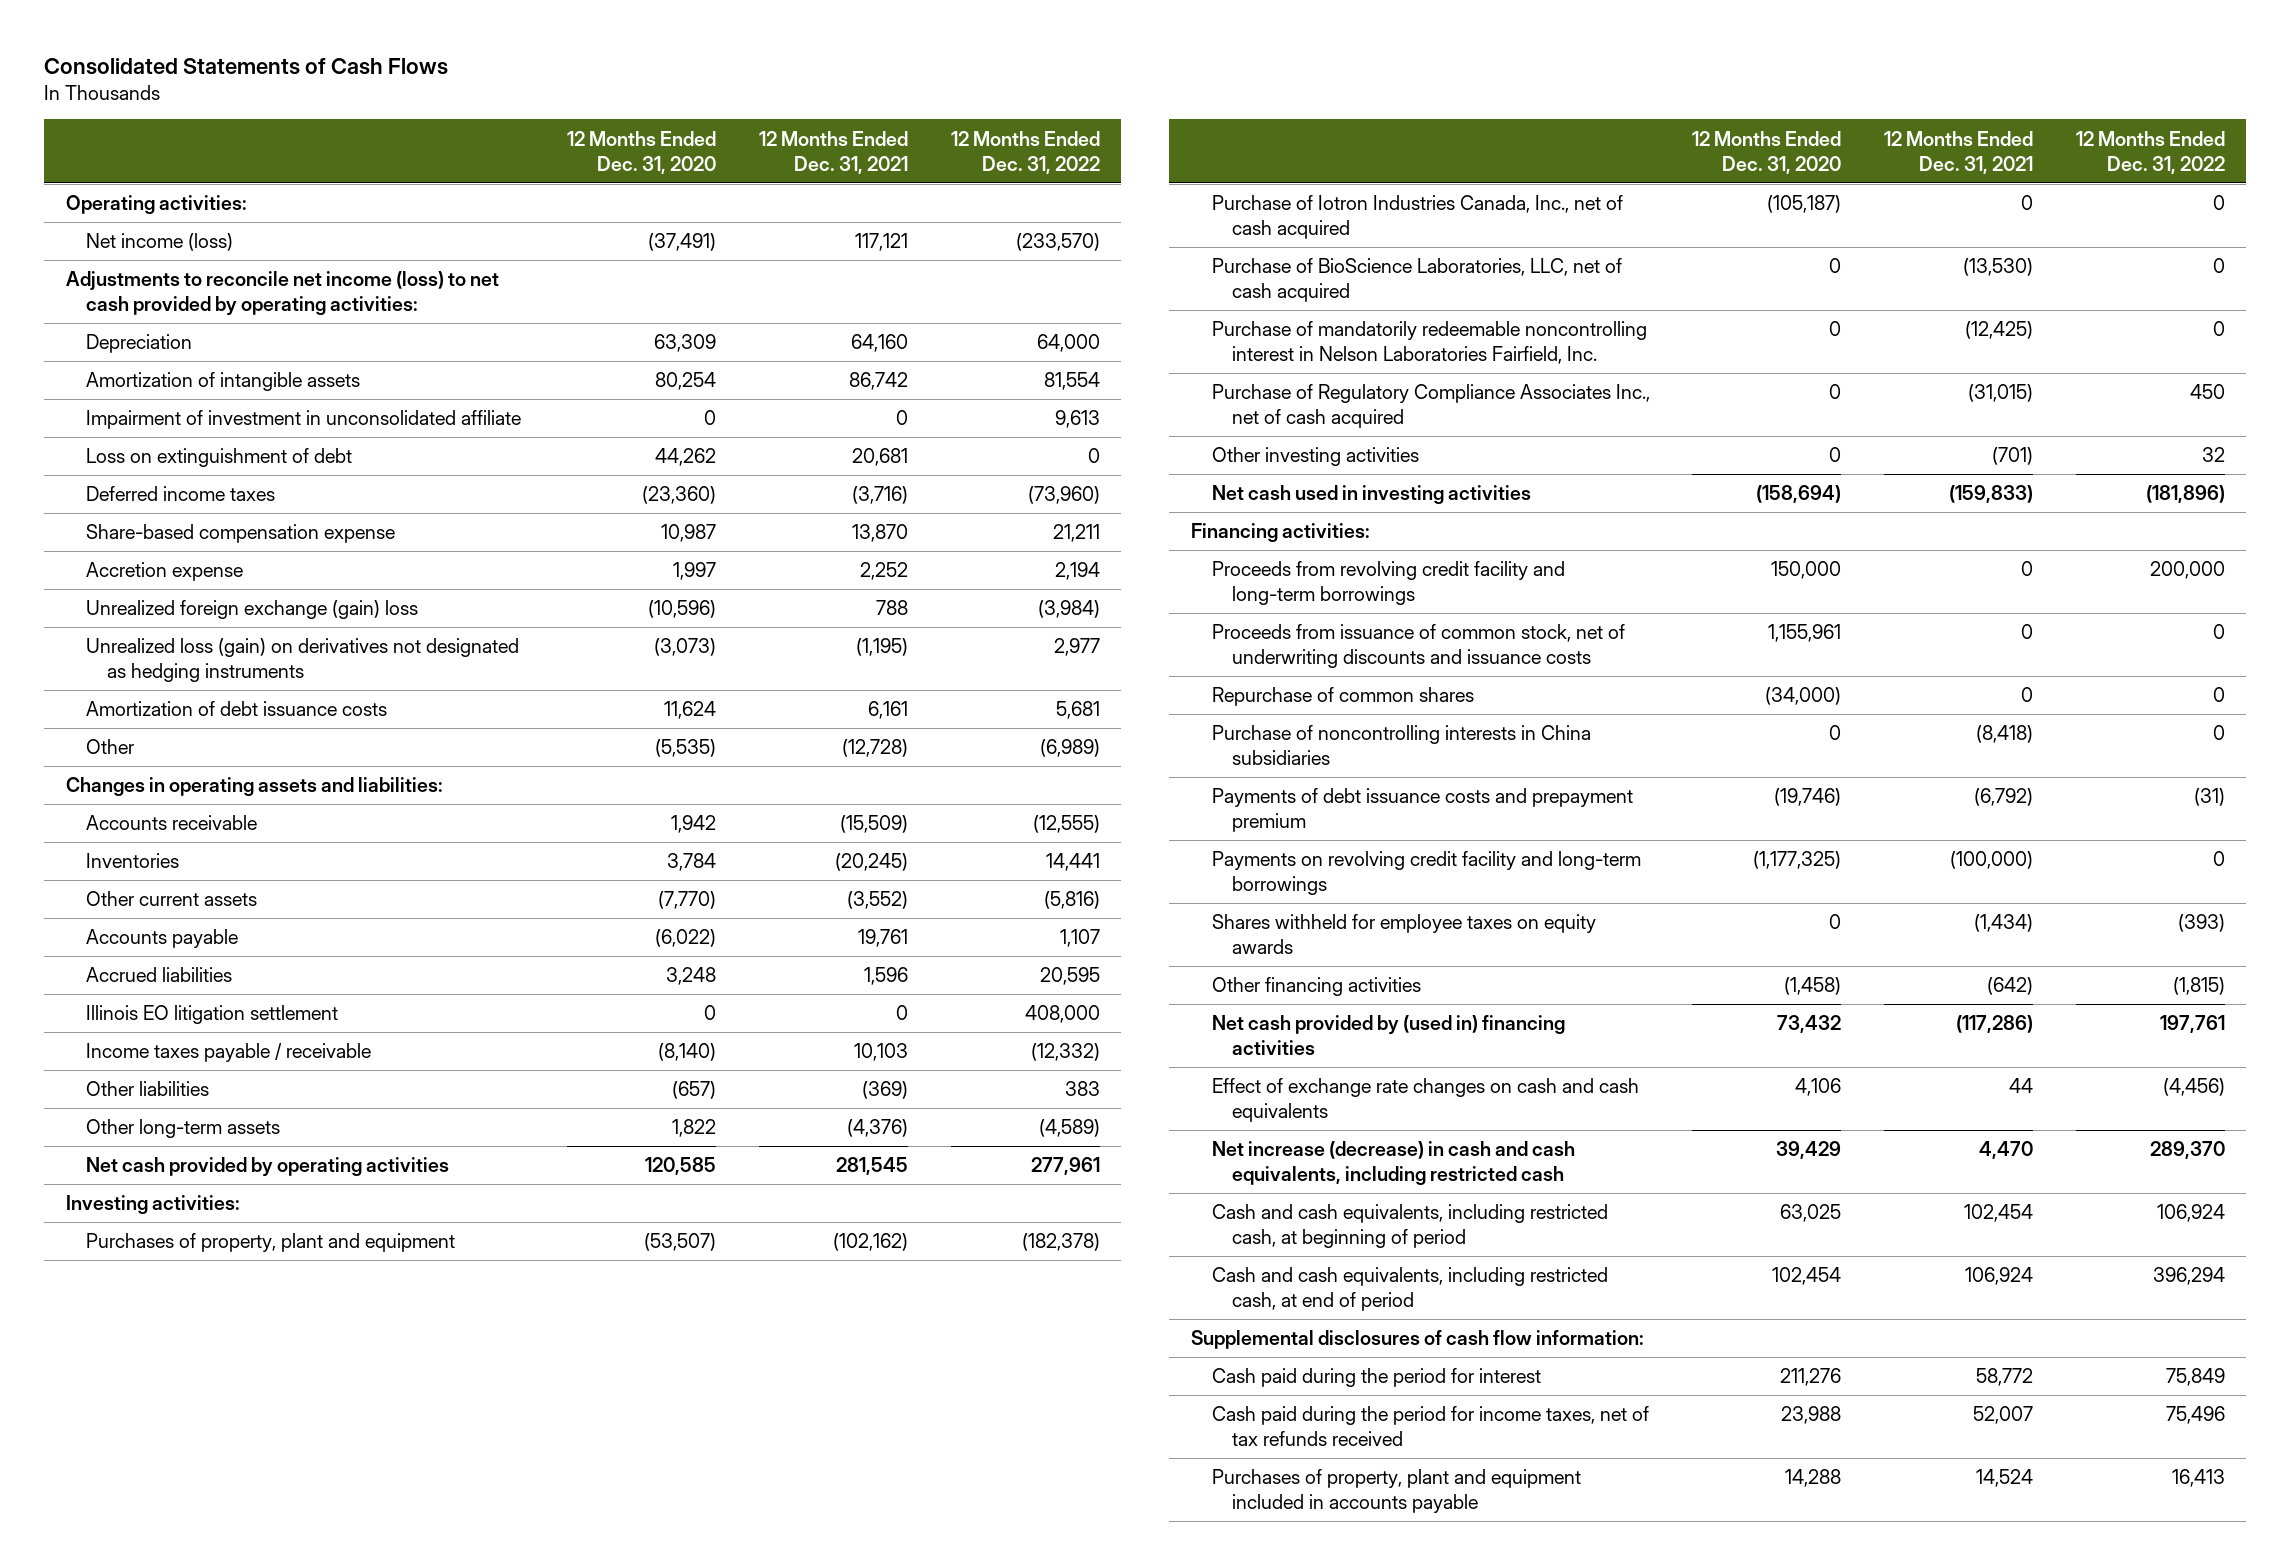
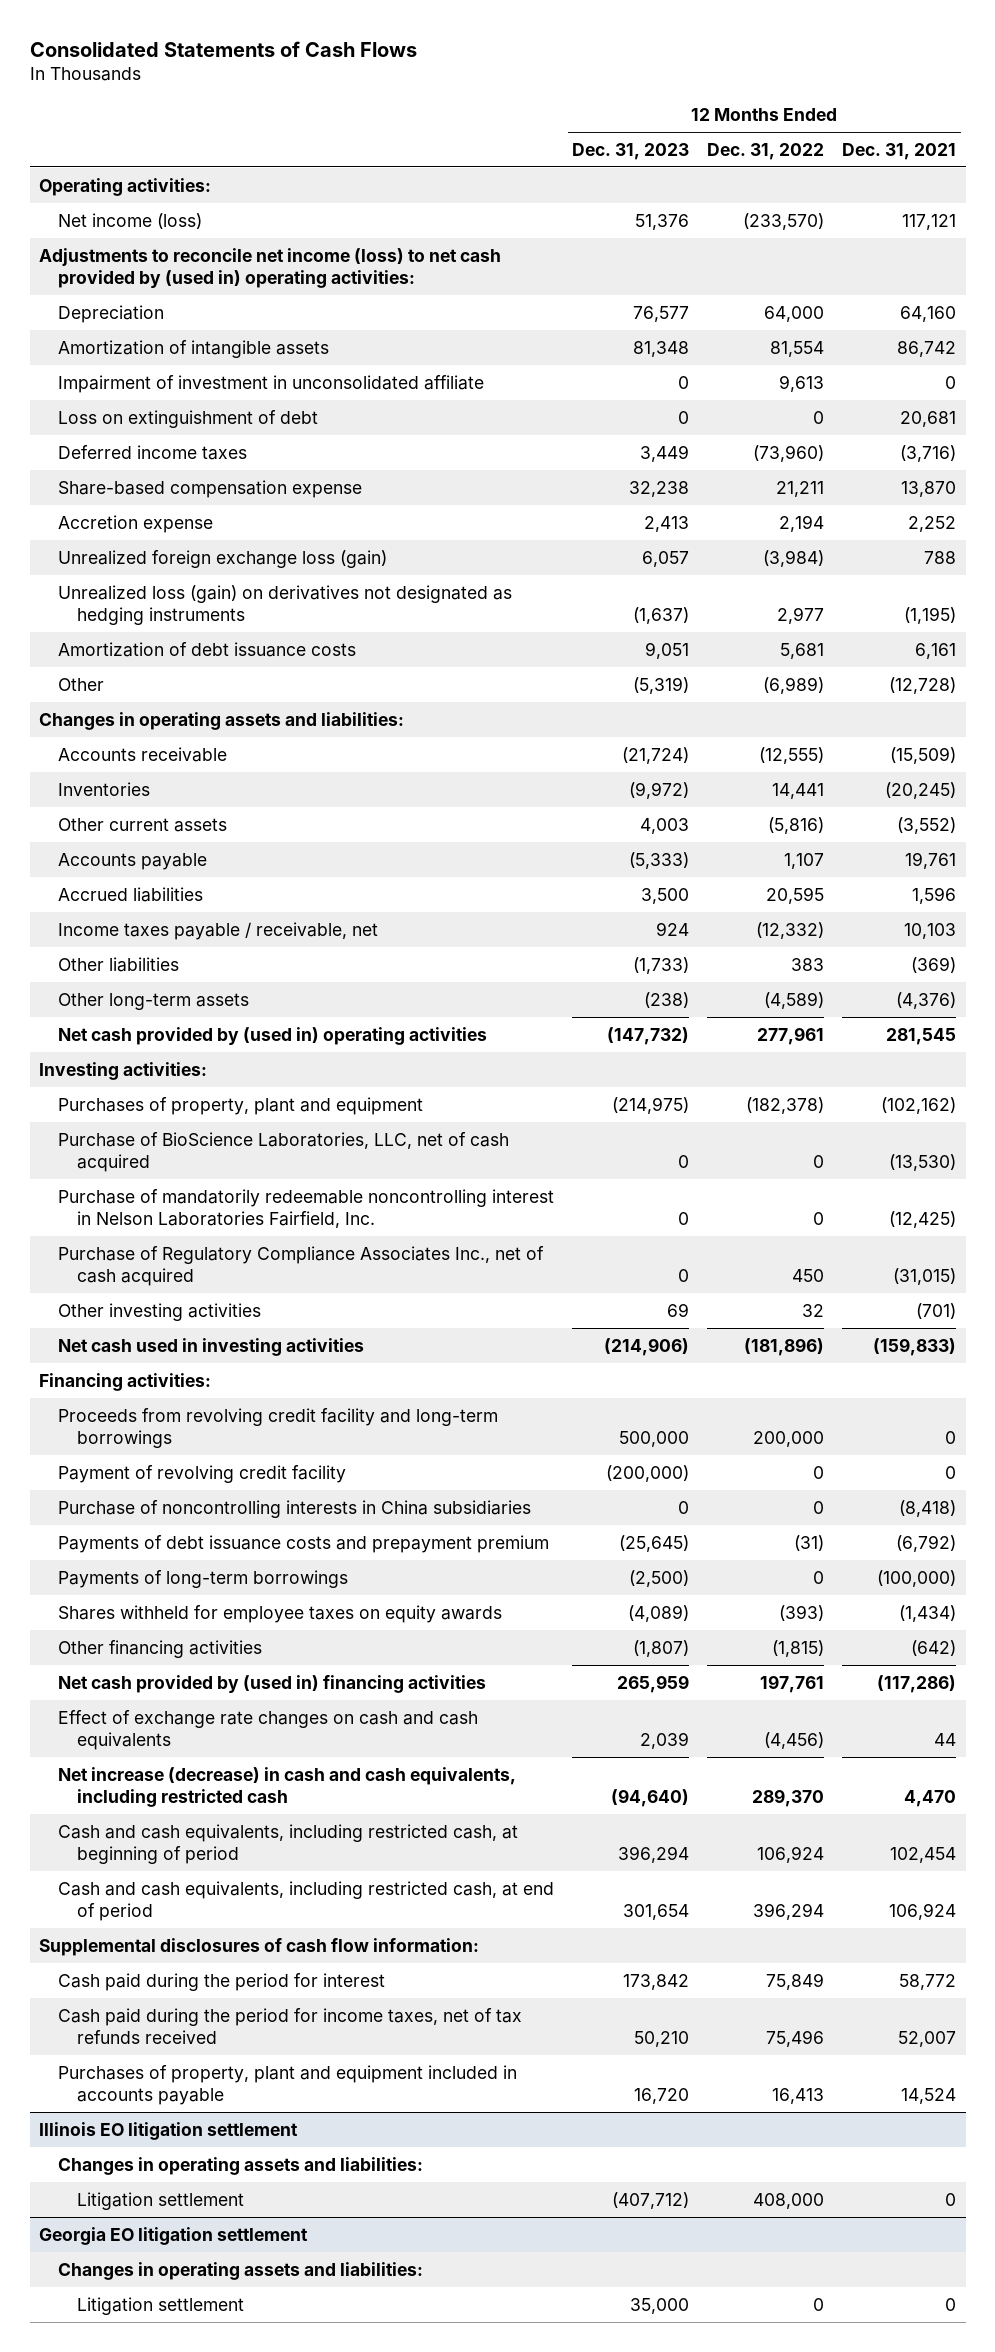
[567,130,717,174] 12 Months Ended Dec. 31, 2020 -> none
none -> [572,142,690,160] Dec. 31, 2023
[65,271,499,316] Adjustments to reconcile net income (loss) to net cash provided by operating activities: -> [38,247,501,289] Adjustments to reconcile net income (loss) to net cash provided by (used in) operating activities:
[86,600,419,620] Unrealized foreign exchange (gain) loss -> [58,549,388,568] Unrealized foreign exchange loss (gain)
[86,1005,339,1025] Illinois EO litigation settlement -> none
[86,1043,372,1063] Income taxes payable / receivable -> [58,921,379,940] Income taxes payable / receivable, net
[86,1157,450,1177] Net cash provided by operating activities -> [58,1026,488,1045] Net cash provided by (used in) operating activities
[1211,195,1623,240] Purchase of Iotron Industries Canada, Inc., net of cash acquired -> none
[1211,624,1625,669] Proceeds from issuance of common stock, net of underwriting discounts and issuance costs -> none
[1211,687,1474,707] Repurchase of common shares -> none
none -> [58,1464,347,1483] Payment of revolving credit facility
[1211,851,1641,896] Payments on revolving credit facility and long-term borrowings -> [58,1569,349,1588] Payments of long-term borrowings
none -> [38,2121,298,2140] Illinois EO litigation settlement
none -> [58,2156,424,2175] Changes in operating assets and liabilities:
none -> [77,2191,245,2210] Litigation settlement
none -> [38,2226,308,2245] Georgia EO litigation settlement
none -> [58,2261,424,2280] Changes in operating assets and liabilities:
none -> [77,2296,245,2315] Litigation settlement

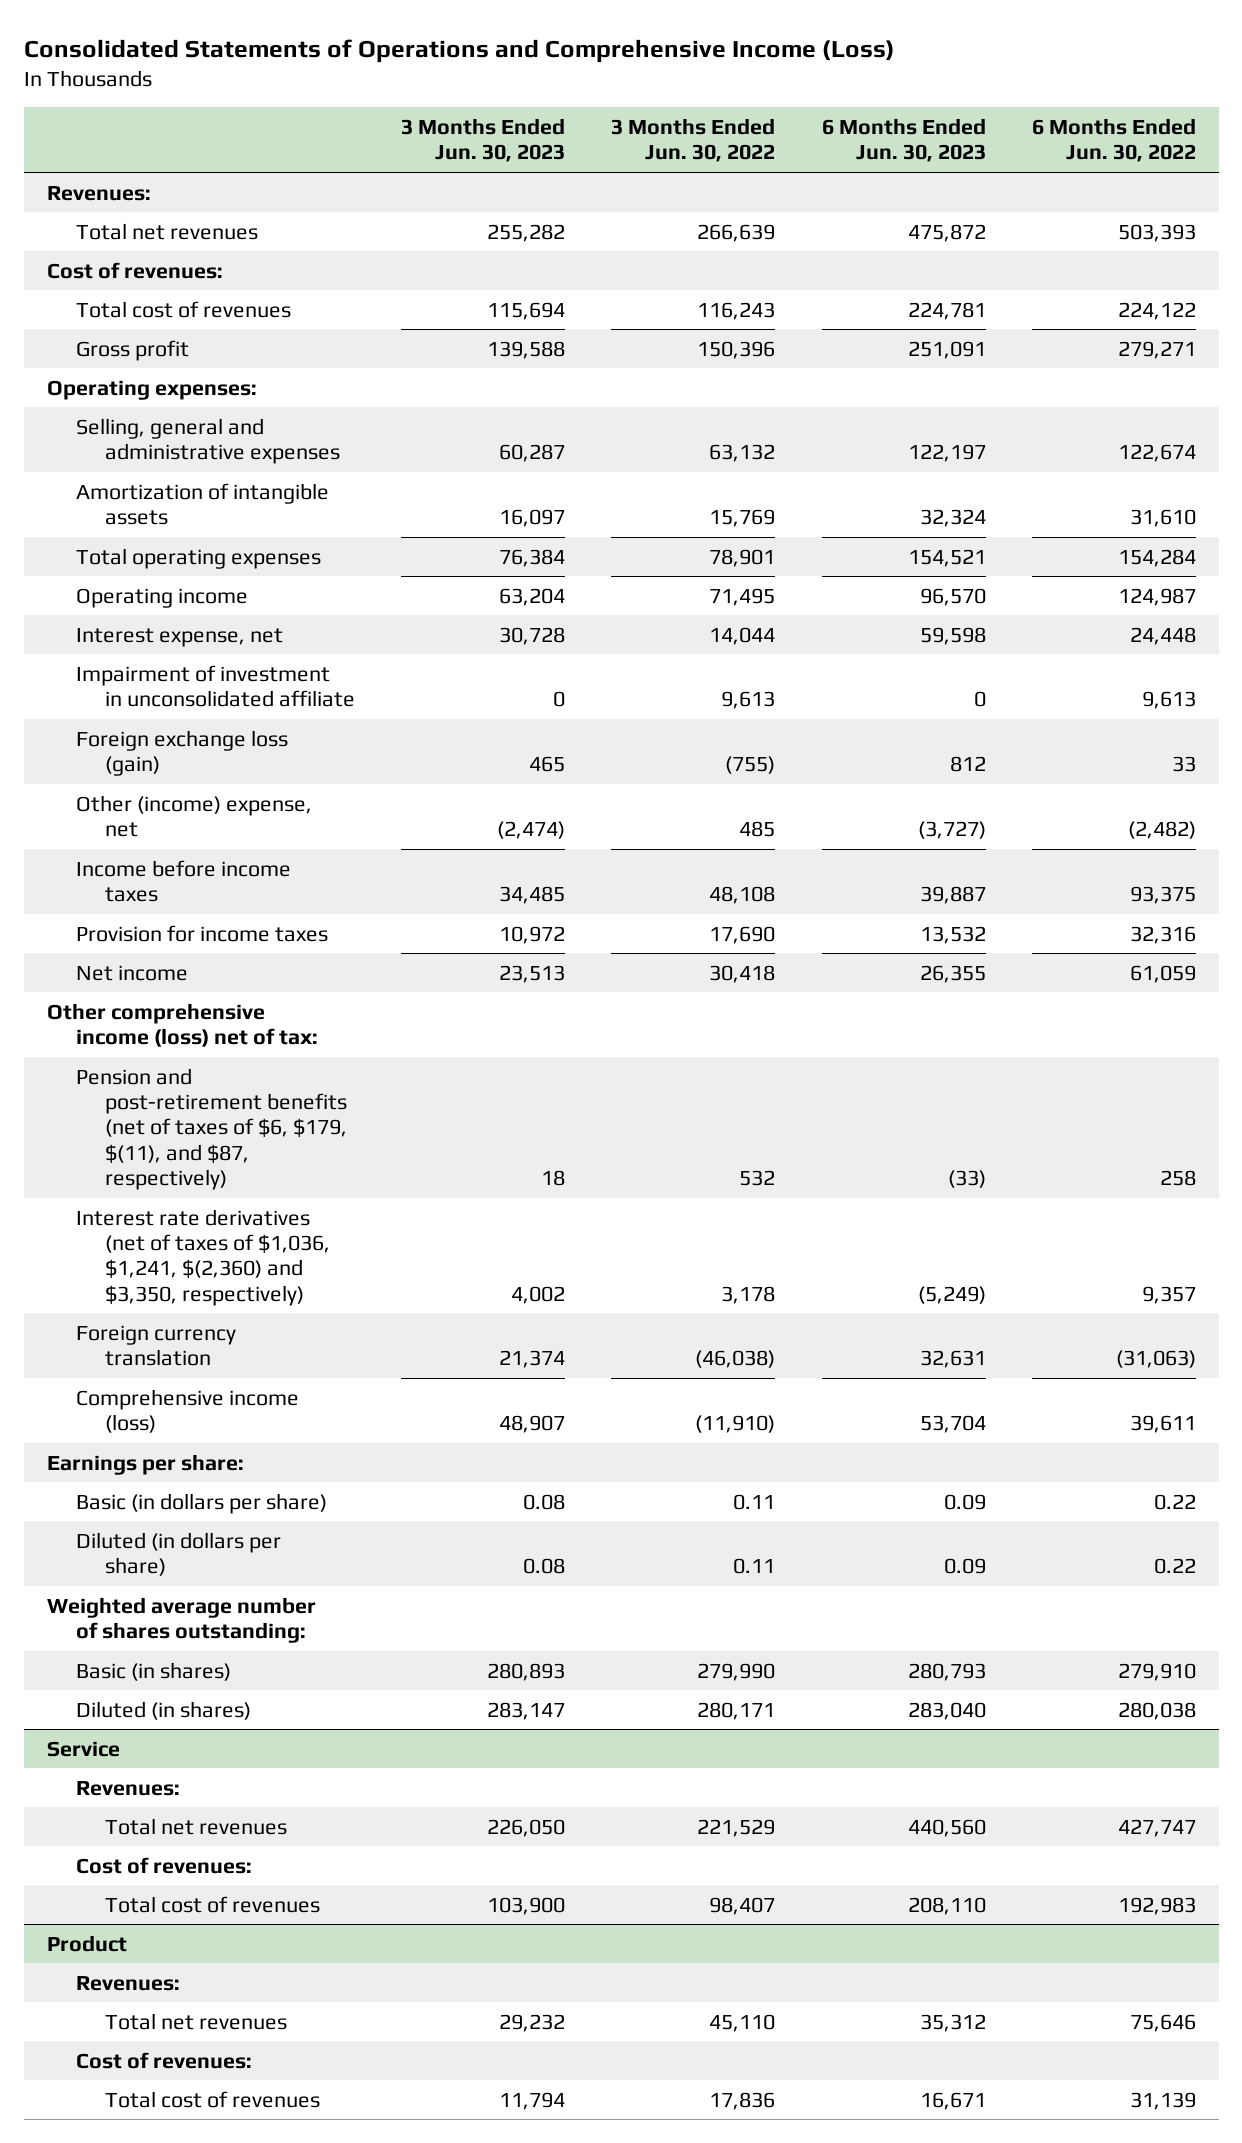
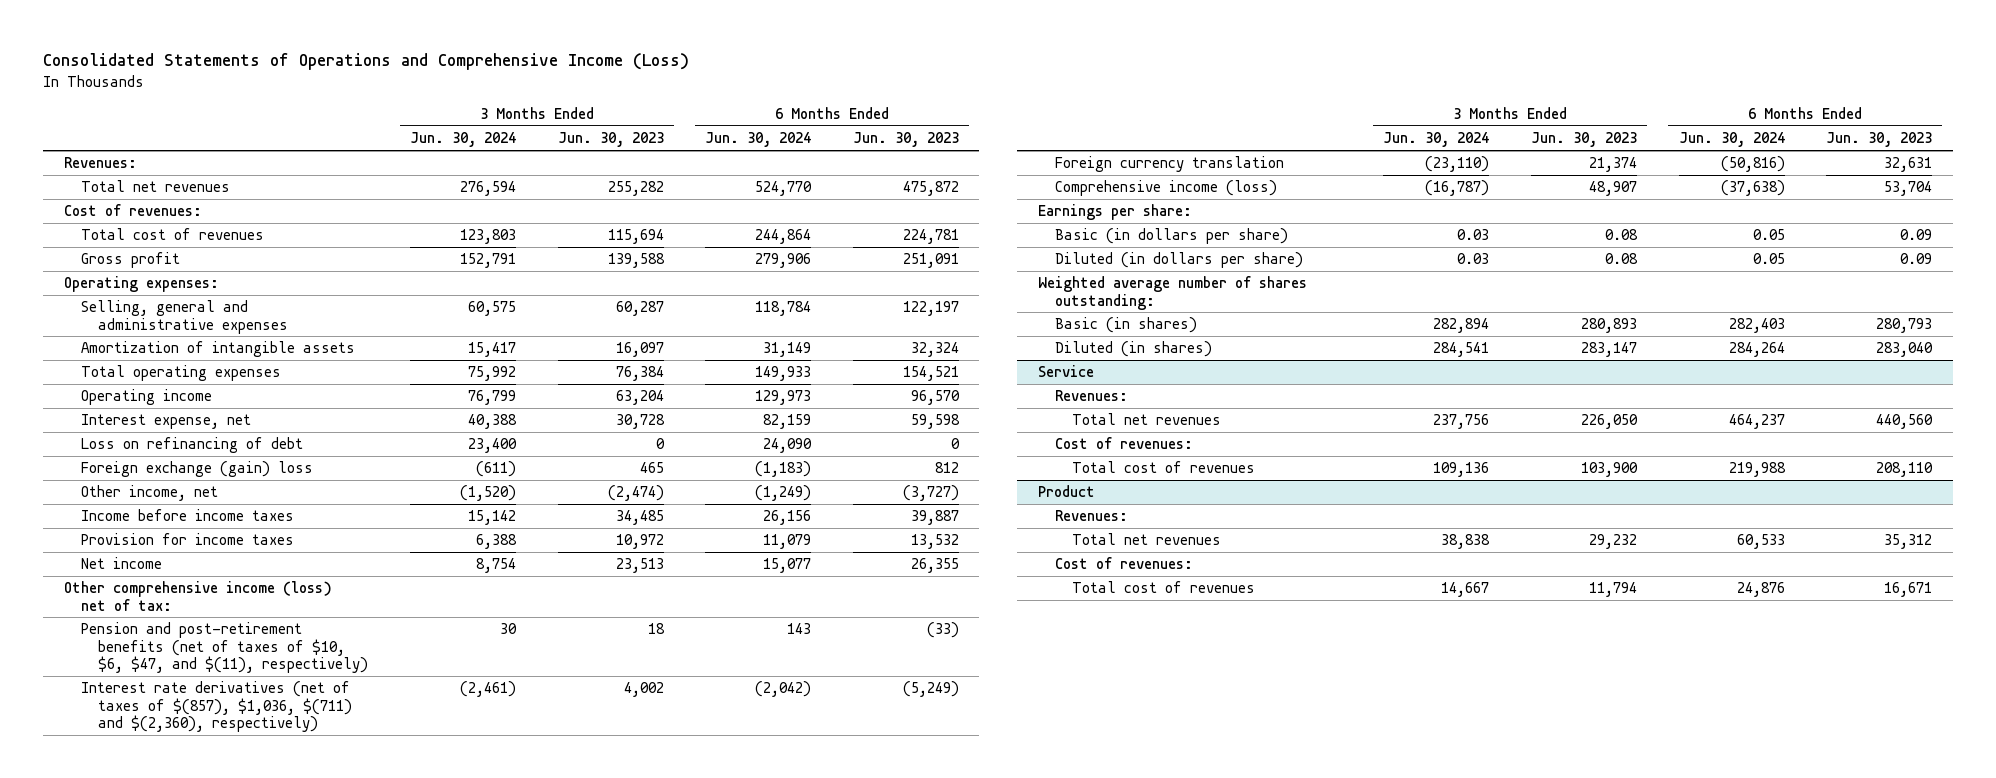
[611,118,776,163] 3 Months Ended Jun. 30, 2022 -> none
[1031,118,1196,163] 6 Months Ended Jun. 30, 2022 -> none
none -> [409,132,516,148] Jun. 30, 2024
none -> [705,132,812,148] Jun. 30, 2024
[75,664,356,707] Impairment of investment in unconsolidated affiliate -> none
none -> [81,437,304,454] Loss on refinancing of debt
[75,729,288,776] Foreign exchange loss (gain) -> [81,461,314,478] Foreign exchange (gain) loss
[75,794,312,837] Other (income) expense, net -> [81,485,219,502] Other income, net
[75,1067,348,1190] Pension and post-retirement benefits (net of taxes of $6, $179, $(11), and $87, respectively) -> [81,622,369,673] Pension and post-retirement benefits (net of taxes of $10, $6, $47, and $(11), respectively)
[75,1208,331,1306] Interest rate derivatives (net of taxes of $1,036, $1,241, $(2,360) and $3,350, respectively) -> [81,681,353,732] Interest rate derivatives (net of taxes of $(857), $1,036, $(711) and $(2,360), respectively)

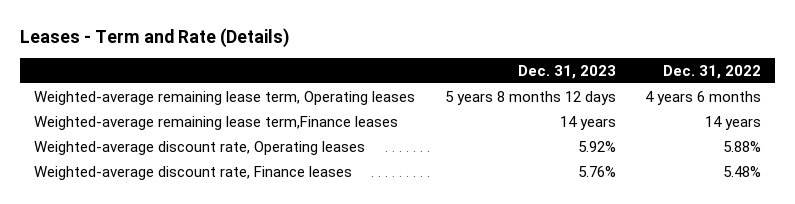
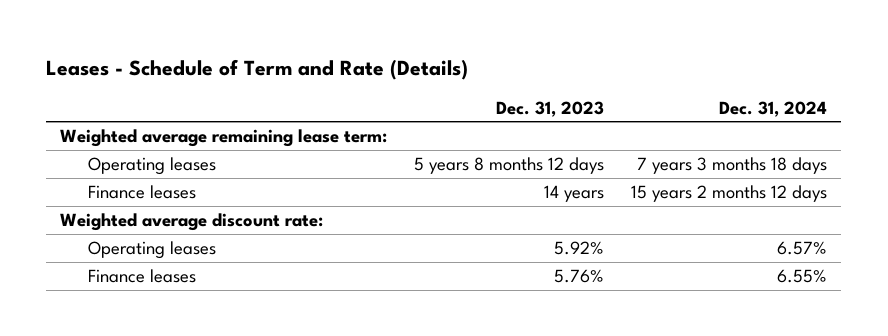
[19,28,289,49] Leases - Term and Rate (Details) -> [46,59,469,81] Leases - Schedule of Term and Rate (Details)
[662,64,761,79] Dec. 31, 2022 -> none
none -> [719,100,828,117] Dec. 31, 2024
none -> [60,128,388,147] Weighted average remaining lease term:
[34,90,416,105] Weighted-average remaining lease term, Operating leases -> [88,156,217,175] Operating leases
[34,115,399,130] Weighted-average remaining lease term,Finance leases -> [88,184,197,199] Finance leases
none -> [60,212,324,231] Weighted average discount rate:
[34,140,366,155] Weighted-average discount rate, Operating leases -> [88,240,217,259] Operating leases
[34,165,353,180] Weighted-average discount rate, Finance leases -> [88,268,197,283] Finance leases

